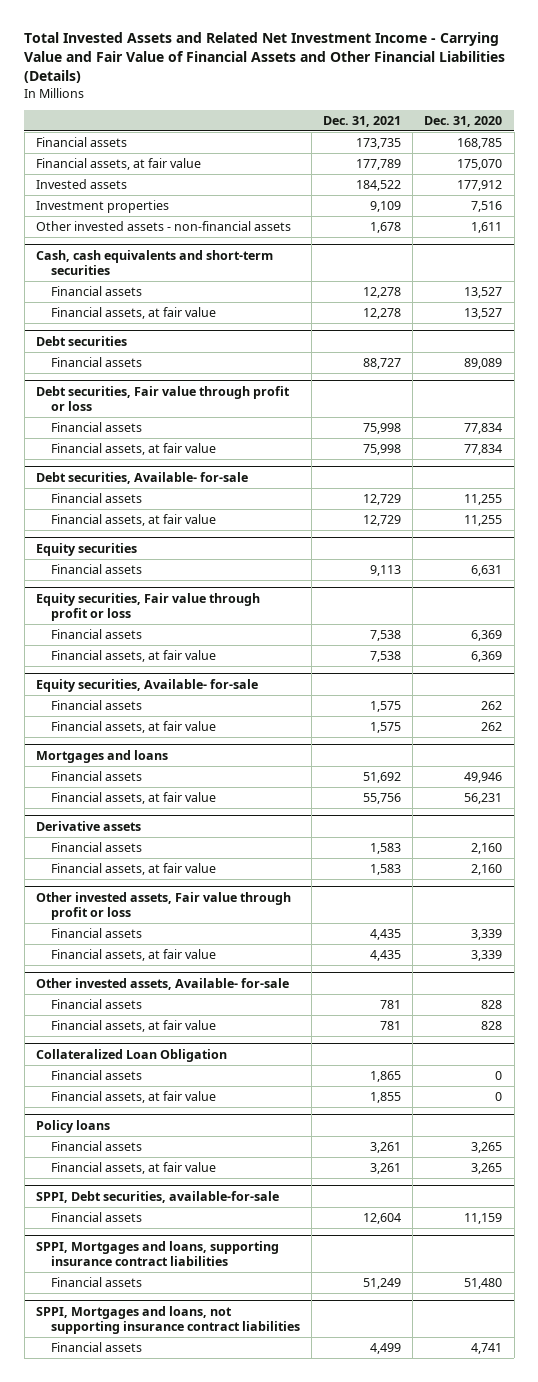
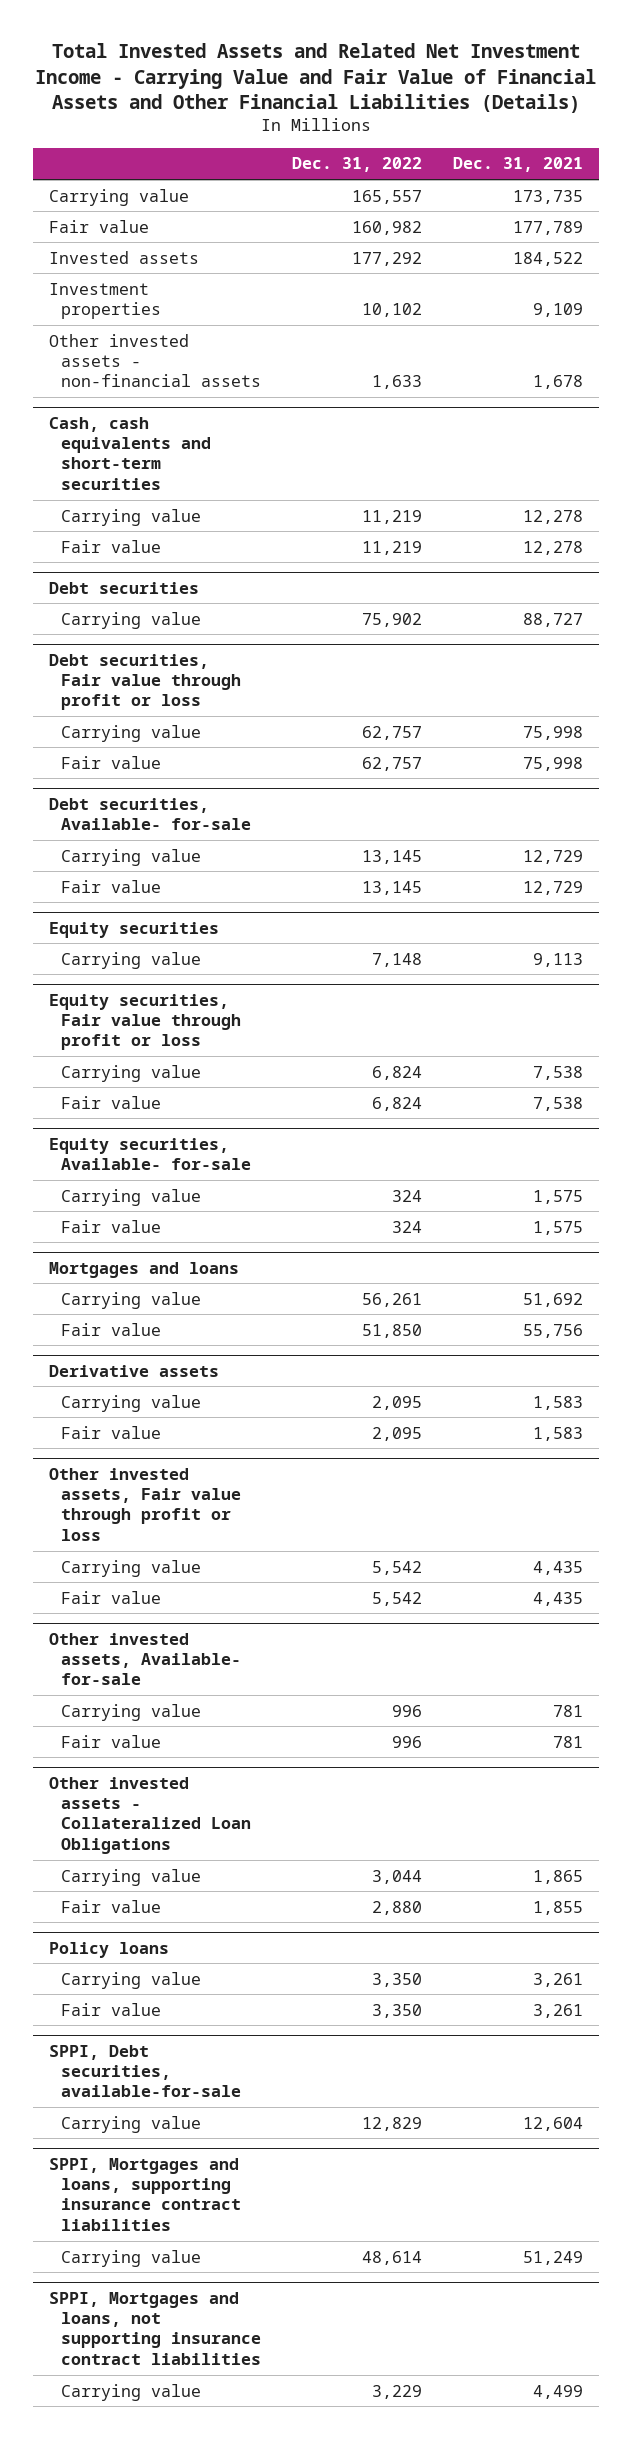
[424,115,503,127] Dec. 31, 2020 -> none
none -> [292,157,423,173] Dec. 31, 2022
[35,136,127,147] Financial assets -> [48,188,189,206] Carrying value
[35,157,201,170] Financial assets, at fair value -> [48,219,149,233] Fair value
[50,285,142,296] Financial assets -> [60,508,201,526] Carrying value
[50,306,216,319] Financial assets, at fair value -> [60,539,161,553] Fair value
[50,356,142,367] Financial assets -> [60,611,201,629] Carrying value
[50,421,142,432] Financial assets -> [60,724,201,742] Carrying value
[50,442,216,455] Financial assets, at fair value -> [60,755,161,769] Fair value
[50,492,142,503] Financial assets -> [60,848,201,866] Carrying value
[50,513,216,526] Financial assets, at fair value -> [60,879,161,893] Fair value
[50,563,142,574] Financial assets -> [60,951,201,969] Carrying value
[50,628,142,639] Financial assets -> [60,1064,201,1082] Carrying value
[50,649,216,662] Financial assets, at fair value -> [60,1095,161,1109] Fair value
[50,699,142,710] Financial assets -> [60,1188,201,1206] Carrying value
[50,720,216,733] Financial assets, at fair value -> [60,1219,161,1233] Fair value
[50,770,142,781] Financial assets -> [60,1291,201,1309] Carrying value
[50,791,216,804] Financial assets, at fair value -> [60,1322,161,1336] Fair value
[50,841,142,852] Financial assets -> [60,1394,201,1412] Carrying value
[50,862,216,875] Financial assets, at fair value -> [60,1425,161,1439] Fair value
[50,927,142,938] Financial assets -> [60,1559,201,1577] Carrying value
[50,948,216,961] Financial assets, at fair value -> [60,1590,161,1604] Fair value
[50,998,142,1009] Financial assets -> [60,1703,201,1721] Carrying value
[50,1019,216,1032] Financial assets, at fair value -> [60,1734,161,1748] Fair value
[35,1048,227,1062] Collateralized Loan Obligation -> [48,1776,251,1854] Other invested assets - Collateralized Loan Obligations
[50,1069,142,1080] Financial assets -> [60,1868,201,1886] Carrying value
[50,1090,216,1103] Financial assets, at fair value -> [60,1899,161,1913] Fair value
[50,1140,142,1151] Financial assets -> [60,1971,201,1989] Carrying value
[50,1161,216,1174] Financial assets, at fair value -> [60,2002,161,2016] Fair value
[50,1211,142,1222] Financial assets -> [60,2115,201,2133] Carrying value
[50,1276,142,1287] Financial assets -> [60,2249,201,2267] Carrying value
[50,1341,142,1352] Financial assets -> [60,2383,201,2401] Carrying value

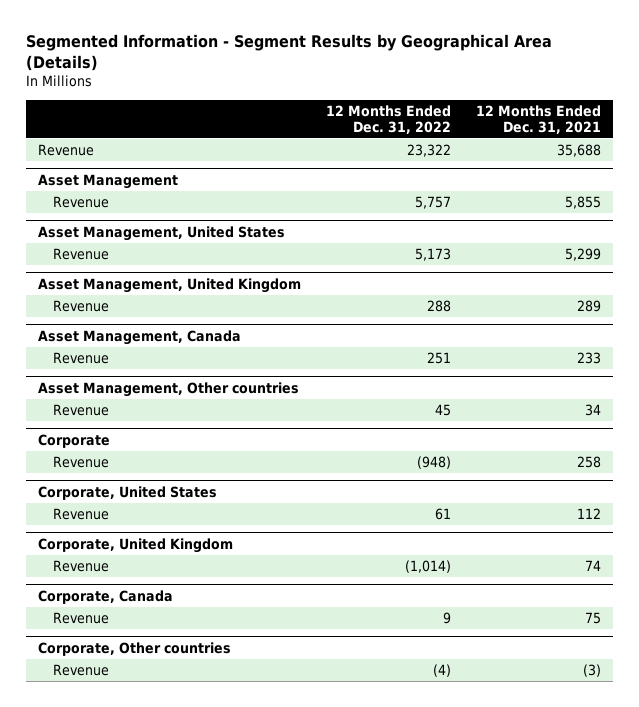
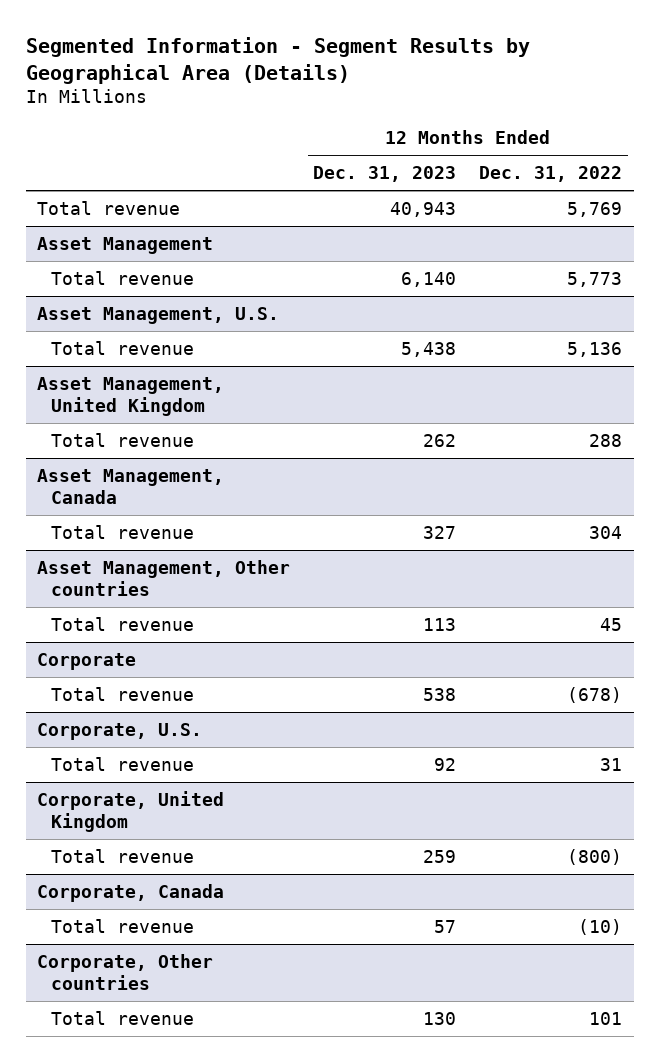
[475,104,601,134] 12 Months Ended Dec. 31, 2021 -> none
none -> [313,166,457,183] Dec. 31, 2023
[38,143,95,156] Revenue -> [37,200,181,215] Total revenue
[406,143,451,157] 23,322 -> [567,201,623,217] 5,769
[38,225,286,241] Asset Management, United States -> none
[53,195,110,208] Revenue -> [51,270,195,285] Total revenue
[414,195,451,209] 5,757 -> [567,271,623,287] 5,773
none -> [37,306,280,324] Asset Management, U.S.
[53,247,110,260] Revenue -> [51,340,195,355] Total revenue
[414,247,451,261] 5,173 -> [567,341,623,357] 5,136
[53,299,110,312] Revenue -> [51,432,195,447] Total revenue
[53,351,110,364] Revenue -> [51,524,195,539] Total revenue
[426,351,451,364] 251 -> [589,525,623,539] 304
[53,403,110,416] Revenue -> [51,616,195,631] Total revenue
[38,485,218,500] Corporate, United States -> none
[53,455,110,468] Revenue -> [51,686,195,701] Total revenue
[416,455,451,469] (948) -> [567,686,623,703] (678)
none -> [37,722,203,740] Corporate, U.S.
[53,507,110,520] Revenue -> [51,756,195,771] Total revenue
[434,507,451,520] 61 -> [600,757,623,771] 31
[53,559,110,572] Revenue -> [51,848,195,863] Total revenue
[404,559,451,573] (1,014) -> [567,848,623,865] (800)
[53,611,110,624] Revenue -> [51,918,195,933] Total revenue
[442,611,451,624] 9 -> [578,918,623,935] (10)
[53,663,110,676] Revenue -> [51,1010,195,1025] Total revenue
[432,663,451,677] (4) -> [589,1011,623,1025] 101

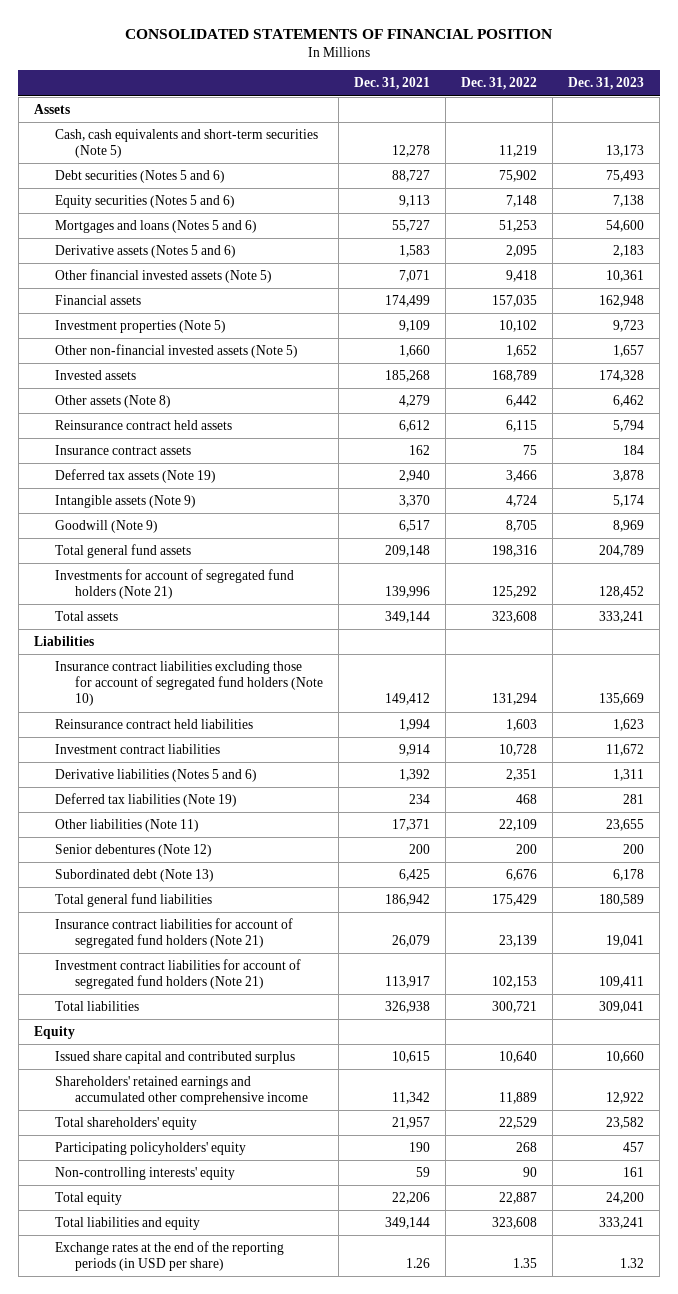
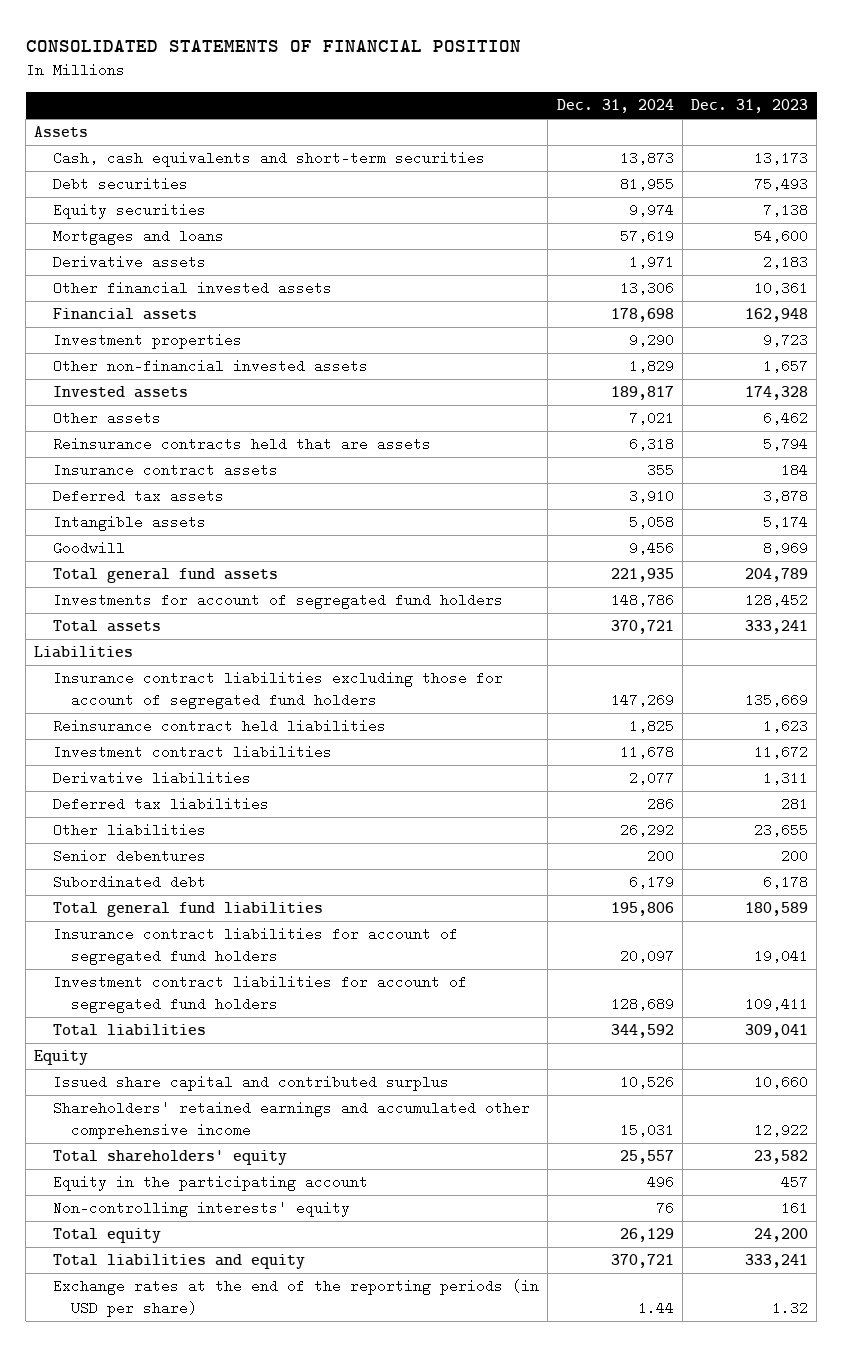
[354,77,431,91] Dec. 31, 2021 -> none
[461,77,538,91] Dec. 31, 2022 -> none
none -> [556,99,674,114] Dec. 31, 2024
[54,128,318,159] Cash, cash equivalents and short-term securities (Note 5) -> [52,151,485,168] Cash, cash equivalents and short-term securities
[54,169,225,183] Debt securities (Notes 5 and 6) -> [52,177,188,192] Debt securities
[54,194,235,208] Equity securities (Notes 5 and 6) -> [52,203,206,220] Equity securities
[54,219,257,233] Mortgages and loans (Notes 5 and 6) -> [52,229,224,246] Mortgages and loans
[54,244,236,258] Derivative assets (Notes 5 and 6) -> [52,255,206,270] Derivative assets
[54,268,272,283] Other financial invested assets (Note 5) -> [52,281,332,296] Other financial invested assets
[54,319,226,333] Investment properties (Note 5) -> [52,333,242,350] Investment properties
[54,343,298,358] Other non-financial invested assets (Note 5) -> [52,359,368,374] Other non-financial invested assets
[54,394,171,408] Other assets (Note 8) -> [52,411,161,426] Other assets
[54,419,232,430] Reinsurance contract held assets -> [52,437,431,452] Reinsurance contracts held that are assets
[54,468,216,483] Deferred tax assets (Note 19) -> [52,489,224,504] Deferred tax assets
[54,494,196,508] Intangible assets (Note 9) -> [52,515,206,532] Intangible assets
[54,519,158,533] Goodwill (Note 9) -> [52,541,125,556] Goodwill
[54,568,294,600] Investments for account of segregated fund holders (Note 21) -> [52,593,503,610] Investments for account of segregated fund holders
[54,660,324,707] Insurance contract liabilities excluding those for account of segregated fund holders (Note 10) -> [52,671,503,709] Insurance contract liabilities excluding those for account of segregated fund holders
[54,768,257,782] Derivative liabilities (Notes 5 and 6) -> [52,771,251,786] Derivative liabilities
[54,792,237,807] Deferred tax liabilities (Note 19) -> [52,797,269,812] Deferred tax liabilities
[54,818,199,832] Other liabilities (Note 11) -> [52,823,206,838] Other liabilities
[54,843,212,857] Senior debentures (Note 12) -> [52,849,206,864] Senior debentures
[54,868,214,882] Subordinated debt (Note 13) -> [52,875,206,890] Subordinated debt
[54,917,293,949] Insurance contract liabilities for account of segregated fund holders (Note 21) -> [52,927,458,965] Insurance contract liabilities for account of segregated fund holders
[54,958,301,990] Investment contract liabilities for account of segregated fund holders (Note 21) -> [52,975,467,1013] Investment contract liabilities for account of segregated fund holders
[54,1141,246,1155] Participating policyholders' equity -> [52,1175,368,1192] Equity in the participating account

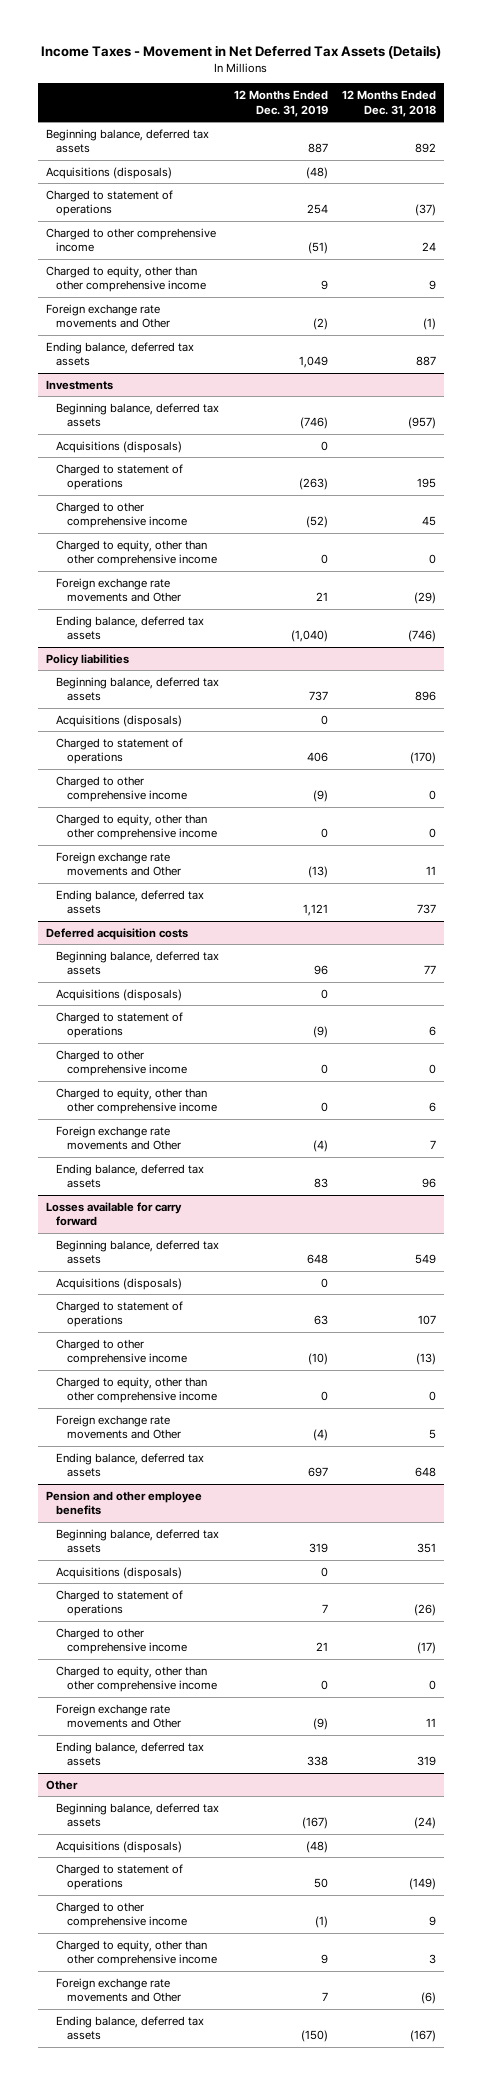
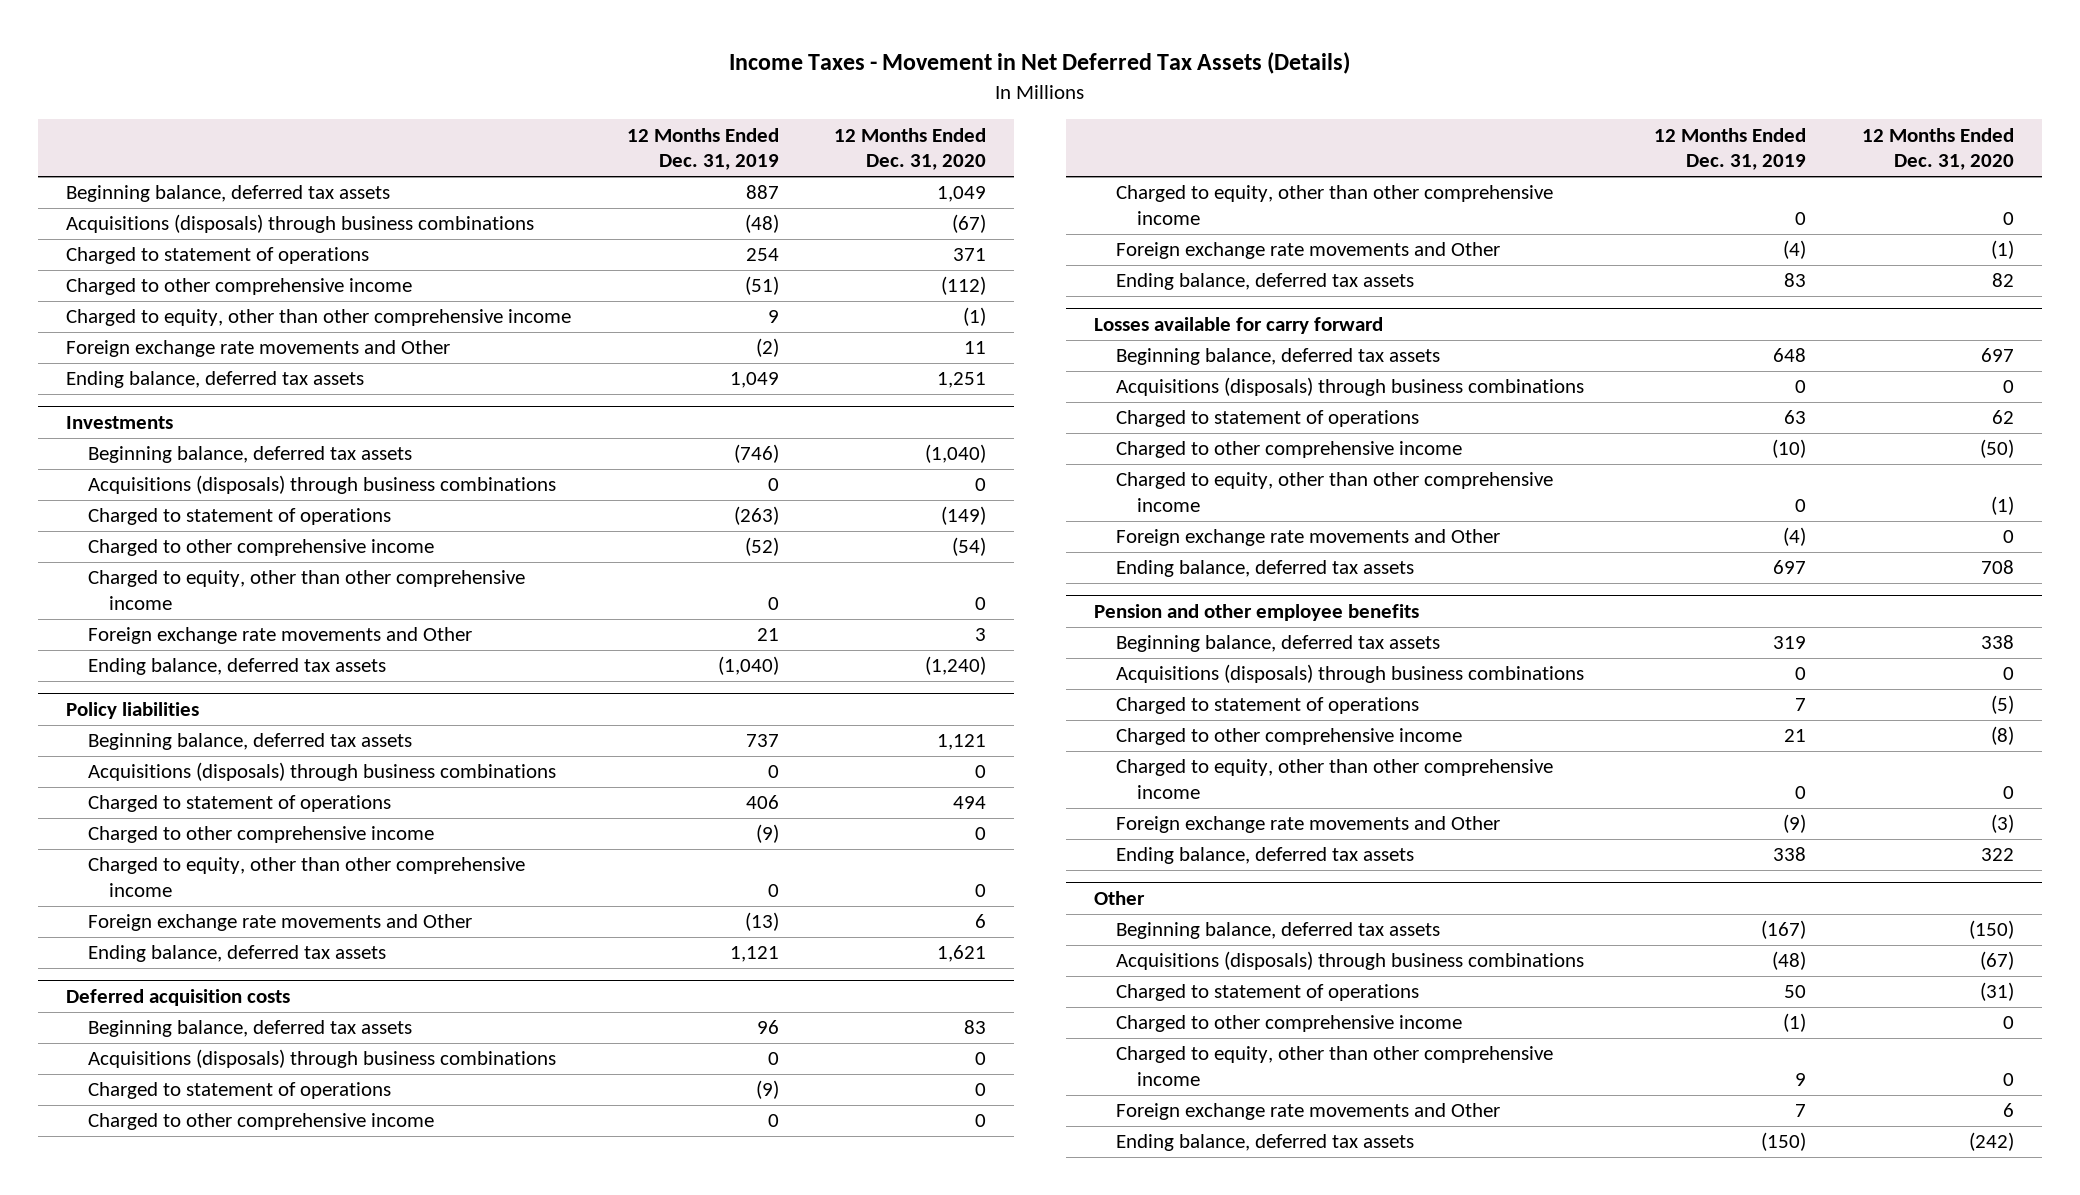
[342,90,437,117] 12 Months Ended Dec. 31, 2018 -> none
none -> [834,127,987,171] 12 Months Ended Dec. 31, 2020
[45,166,172,179] Acquisitions (disposals) -> [65,214,534,234] Acquisitions (disposals) through business combinations
[56,440,183,453] Acquisitions (disposals) -> [87,475,556,495] Acquisitions (disposals) through business combinations
[56,714,183,727] Acquisitions (disposals) -> [87,762,556,782] Acquisitions (disposals) through business combinations
[56,988,183,1001] Acquisitions (disposals) -> [87,1049,556,1069] Acquisitions (disposals) through business combinations
[56,1277,183,1290] Acquisitions (disposals) -> [1115,377,1584,397] Acquisitions (disposals) through business combinations
[56,1566,183,1579] Acquisitions (disposals) -> [1115,664,1584,684] Acquisitions (disposals) through business combinations
[56,1840,183,1853] Acquisitions (disposals) -> [1115,951,1584,971] Acquisitions (disposals) through business combinations

